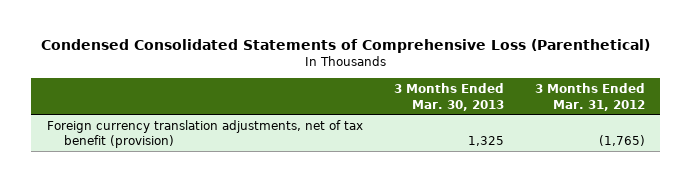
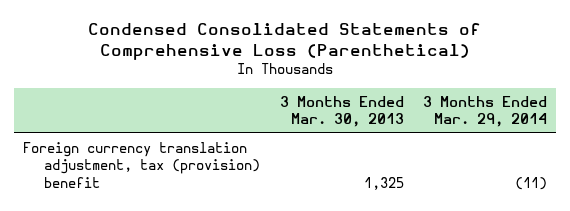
[534,83,645,111] 3 Months Ended Mar. 31, 2012 -> none
none -> [422,95,547,128] 3 Months Ended Mar. 29, 2014
[46,119,363,149] Foreign currency translation adjustments, net of tax benefit (provision) -> [23,142,261,188] Foreign currency translation adjustment, tax (provision) benefit

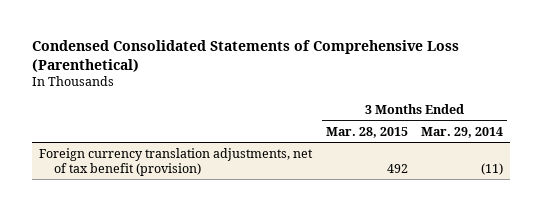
[279,95,404,128] 3 Months Ended Mar. 30, 2013 -> none
none -> [325,126,408,138] Mar. 28, 2015
[23,142,261,188] Foreign currency translation adjustment, tax (provision) benefit -> [38,148,313,176] Foreign currency translation adjustments, net of tax benefit (provision)

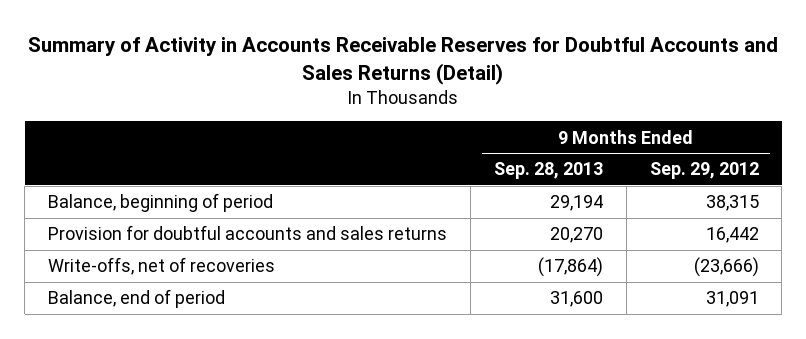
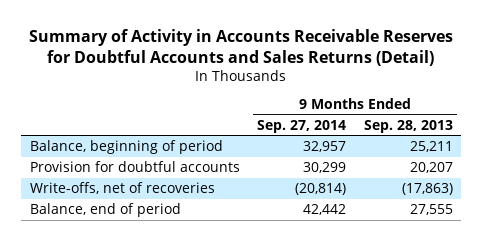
[649,162,759,180] Sep. 29, 2012 -> none
none -> [257,119,347,133] Sep. 27, 2014
[549,195,603,212] 29,194 -> [409,141,453,153] 25,211
[47,225,447,241] Provision for doubtful accounts and sales returns -> [29,161,240,173] Provision for doubtful accounts
[549,227,603,244] 20,270 -> [409,162,453,174] 20,207
[537,257,603,278] (17,864) -> [401,183,453,196] (17,863)
[549,291,603,308] 31,600 -> [409,204,453,216] 27,555

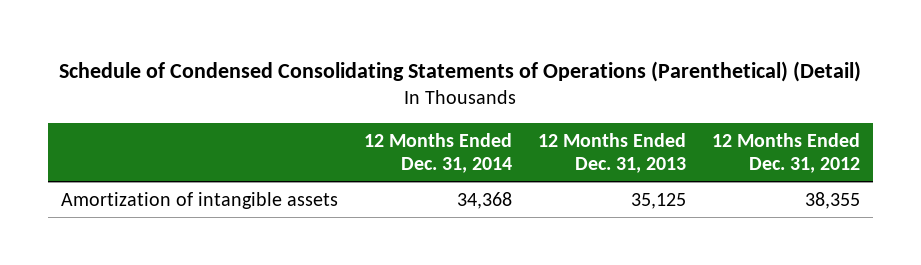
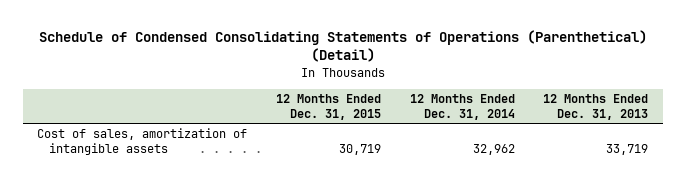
[711,133,860,173] 12 Months Ended Dec. 31, 2012 -> none
none -> [275,94,381,120] 12 Months Ended Dec. 31, 2015
[61,191,339,209] Amortization of intangible assets -> [37,128,248,156] Cost of sales, amortization of intangible assets
[457,191,513,209] 34,368 -> [472,144,515,156] 32,962
[630,192,686,209] 35,125 -> [606,144,649,156] 33,719

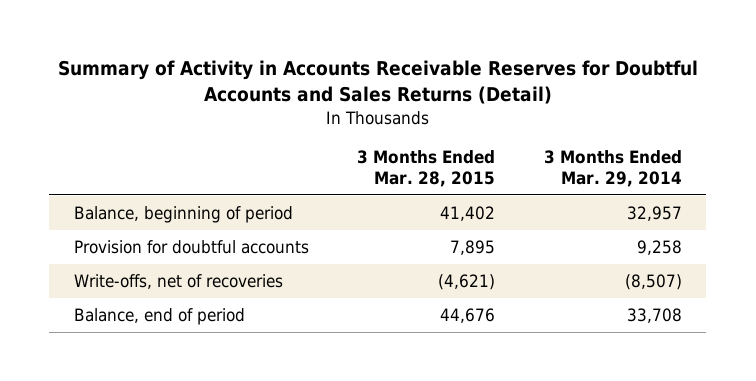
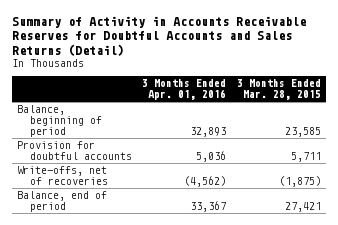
[544,150,683,187] 3 Months Ended Mar. 29, 2014 -> none
none -> [142,79,227,101] 3 Months Ended Apr. 01, 2016
[440,205,496,221] 41,402 -> [284,126,321,137] 23,585
[450,239,496,255] 7,895 -> [290,152,321,163] 5,711
[438,273,496,290] (4,621) -> [278,176,321,188] (1,875)
[440,307,496,323] 44,676 -> [284,202,321,213] 27,421

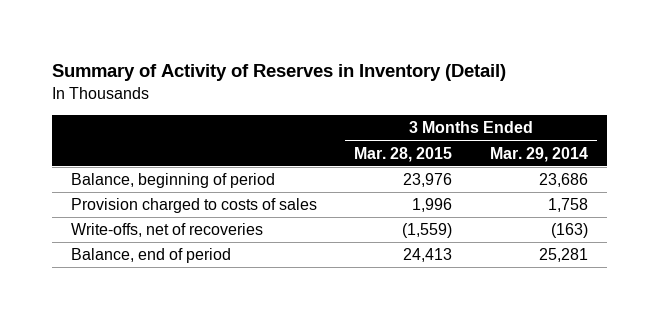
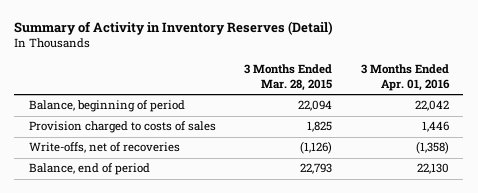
[52,64,507,82] Summary of Activity of Reserves in Inventory (Detail) -> [14,20,334,35] Summary of Activity in Inventory Reserves (Detail)
[489,146,588,162] Mar. 29, 2014 -> none
none -> [361,64,451,91] 3 Months Ended Apr. 01, 2016
[403,173,453,188] 23,976 -> [298,100,333,112] 22,094
[412,198,453,213] 1,996 -> [307,121,333,133] 1,825
[402,223,453,239] (1,559) -> [300,141,333,155] (1,126)
[403,248,453,263] 24,413 -> [300,163,333,175] 22,793

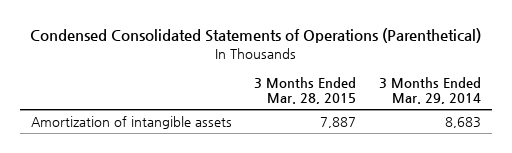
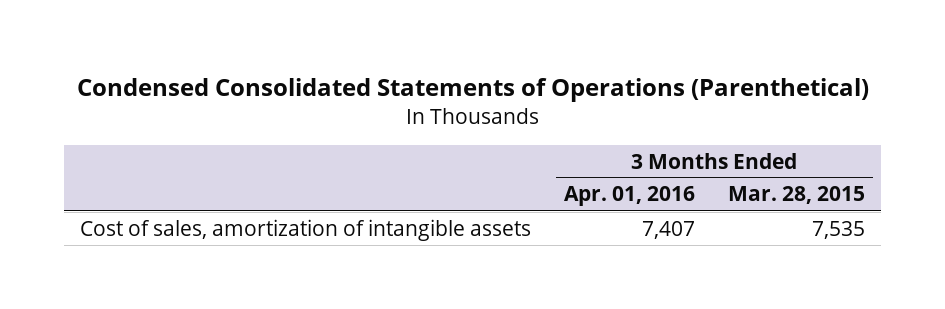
[378,76,481,105] 3 Months Ended Mar. 29, 2014 -> none
none -> [564,186,696,207] Apr. 01, 2016
[31,116,233,130] Amortization of intangible assets -> [80,218,532,241] Cost of sales, amortization of intangible assets
[320,117,357,129] 7,887 -> [811,220,865,239] 7,535

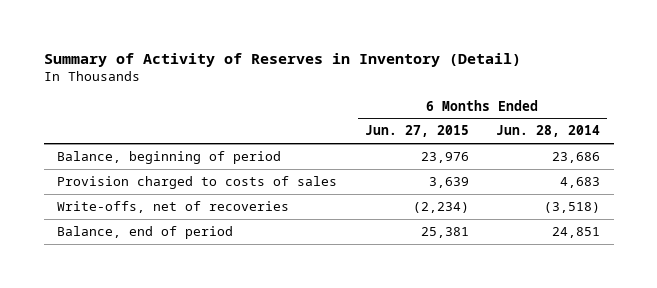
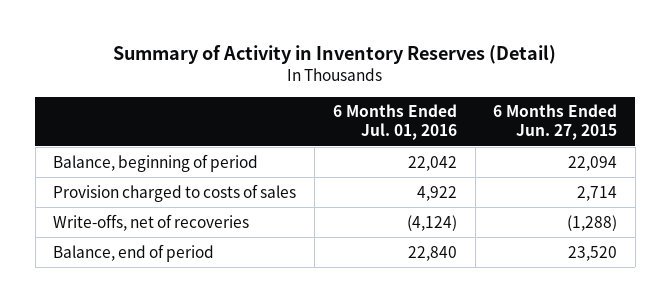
[43,52,521,67] Summary of Activity of Reserves in Inventory (Detail) -> [113,44,557,64] Summary of Activity in Inventory Reserves (Detail)
[496,125,601,138] Jun. 28, 2014 -> none
none -> [332,104,457,141] 6 Months Ended Jul. 01, 2016
[420,151,469,163] 23,976 -> [568,155,618,171] 22,094
[428,176,469,188] 3,639 -> [577,185,618,201] 2,714
[412,201,469,213] (2,234) -> [567,214,618,231] (1,288)
[420,226,469,238] 25,381 -> [568,245,618,261] 23,520

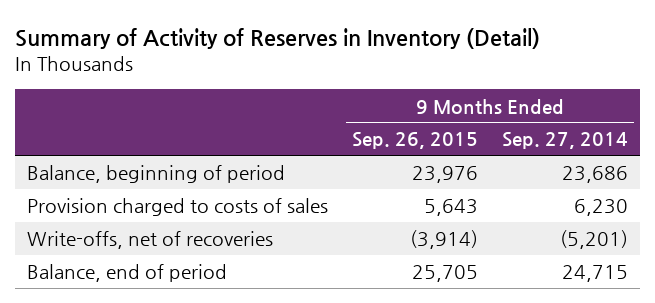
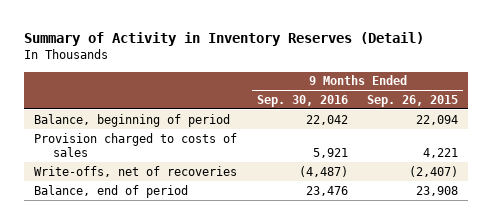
[15,27,541,49] Summary of Activity of Reserves in Inventory (Detail) -> [24,32,425,47] Summary of Activity in Inventory Reserves (Detail)
[501,132,628,150] Sep. 27, 2014 -> none
none -> [256,94,348,107] Sep. 30, 2016
[411,166,478,184] 23,976 -> [416,114,459,125] 22,094
[423,199,478,217] 5,643 -> [423,148,459,159] 4,221
[409,230,478,250] (3,914) -> [409,165,459,177] (2,407)
[411,265,478,283] 25,705 -> [416,185,459,196] 23,908

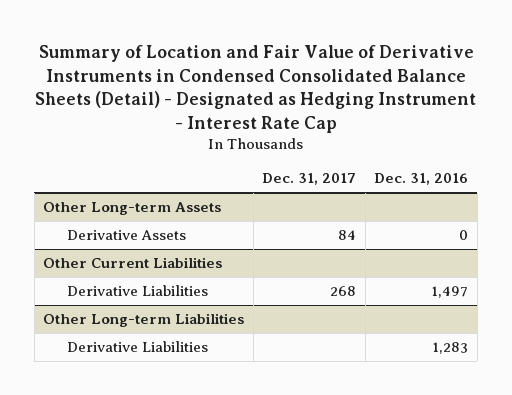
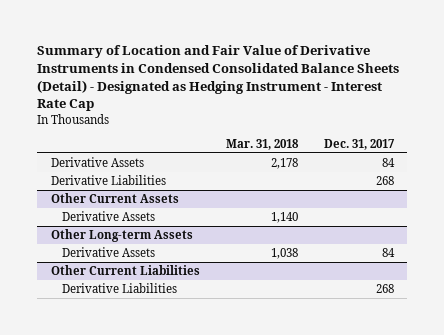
[374,173,469,186] Dec. 31, 2016 -> none
none -> [225,139,299,151] Mar. 31, 2018
none -> [50,157,144,168] Derivative Assets
none -> [50,175,166,186] Derivative Liabilities
none -> [50,193,179,204] Other Current Assets
none -> [61,211,155,222] Derivative Assets
[43,313,245,328] Other Long-term Liabilities -> none
[66,341,208,353] Derivative Liabilities -> none

